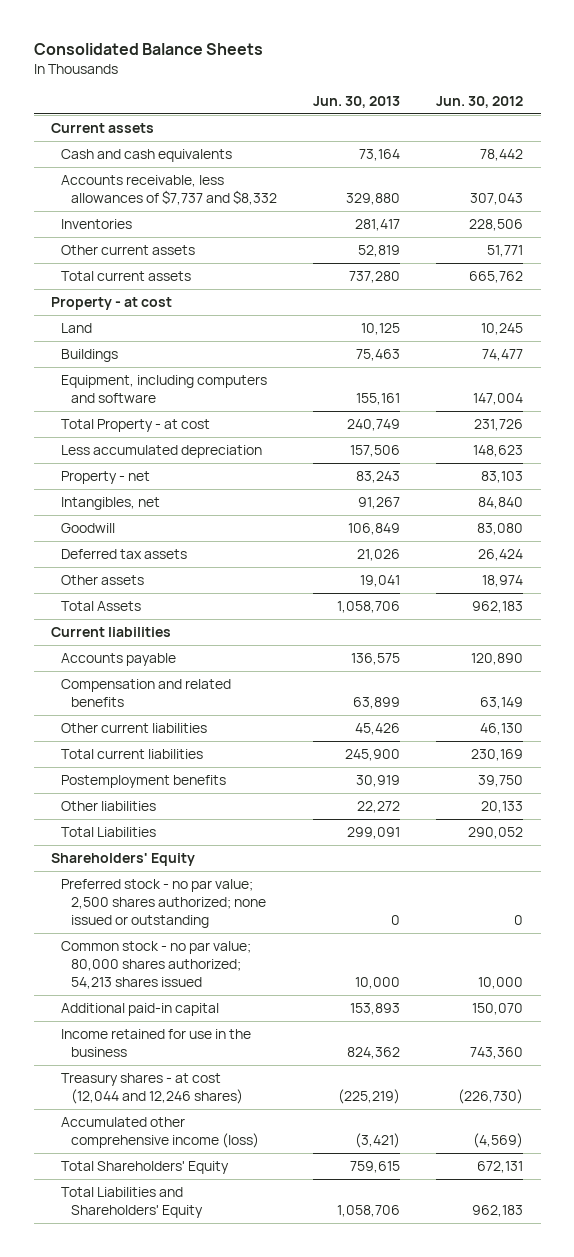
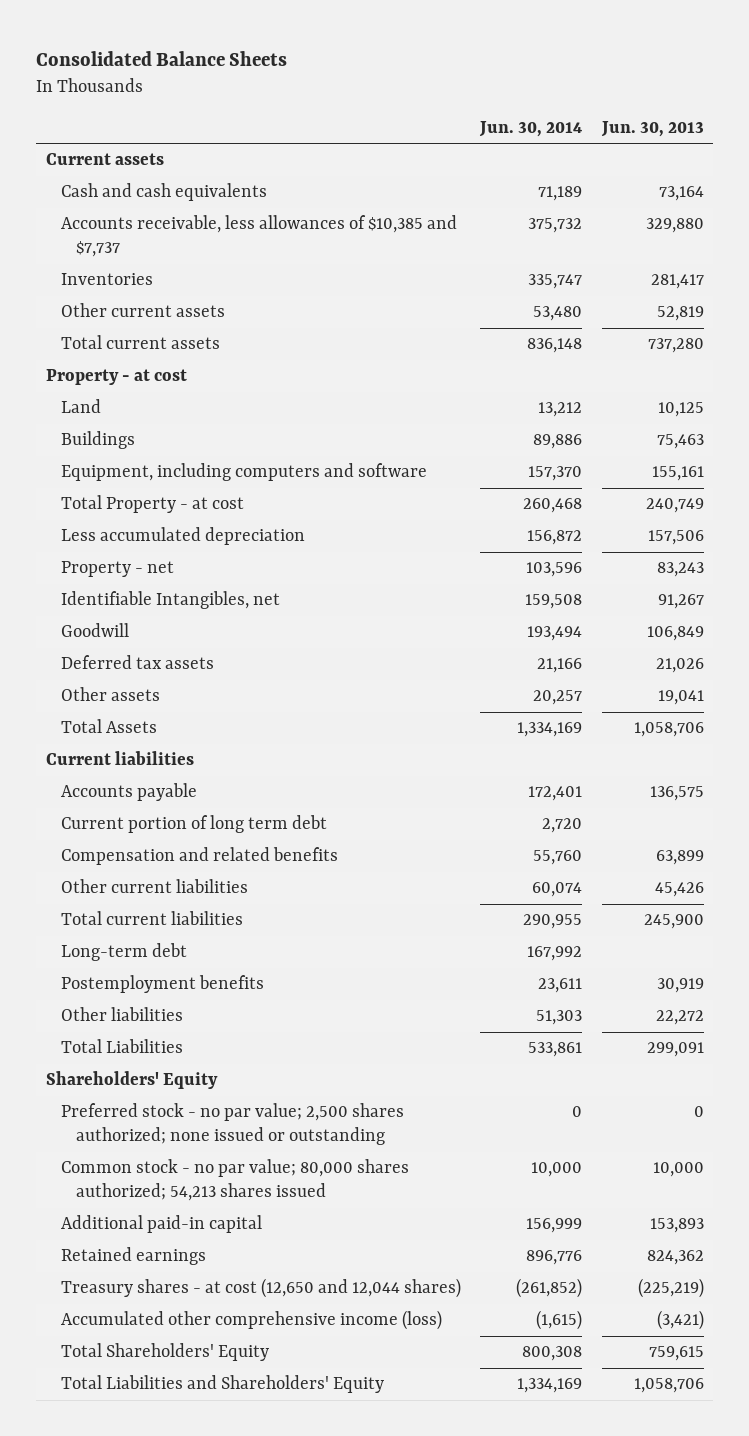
[436,96,524,109] Jun. 30, 2012 -> none
none -> [479,120,583,137] Jun. 30, 2014
[61,174,278,206] Accounts receivable, less allowances of $7,737 and $8,332 -> [60,215,457,258] Accounts receivable, less allowances of $10,385 and $7,737
[61,496,161,510] Intangibles, net -> [60,591,280,610] Identifiable Intangibles, net
none -> [60,815,327,834] Current portion of long term debt
none -> [60,943,187,962] Long-term debt
[61,1028,252,1058] Income retained for use in the business -> [60,1247,206,1266] Retained earnings
[61,1072,244,1105] Treasury shares - at cost (12,044 and 12,246 shares) -> [60,1278,461,1299] Treasury shares - at cost (12,650 and 12,044 shares)

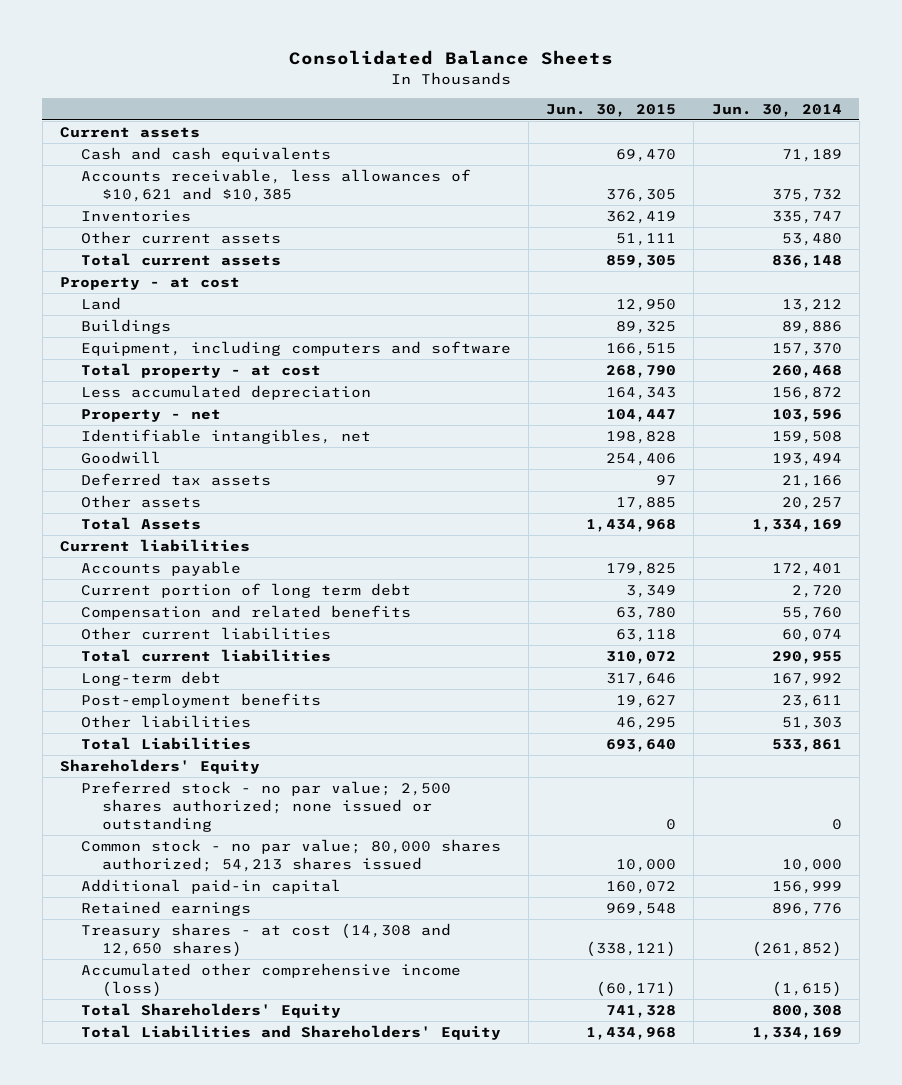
[600,120,704,137] Jun. 30, 2013 -> none
none -> [546,103,677,117] Jun. 30, 2015
[60,215,457,258] Accounts receivable, less allowances of $10,385 and $7,737 -> [81,169,472,202] Accounts receivable, less allowances of $10,621 and $10,385
[60,495,244,514] Total Property - at cost -> [81,363,322,379] Total property - at cost
[60,591,280,610] Identifiable Intangibles, net -> [81,429,372,445] Identifiable intangibles, net
[60,975,264,994] Postemployment benefits -> [81,693,322,709] Post-employment benefits
[60,1278,461,1299] Treasury shares - at cost (12,650 and 12,044 shares) -> [81,923,452,957] Treasury shares - at cost (14,308 and 12,650 shares)

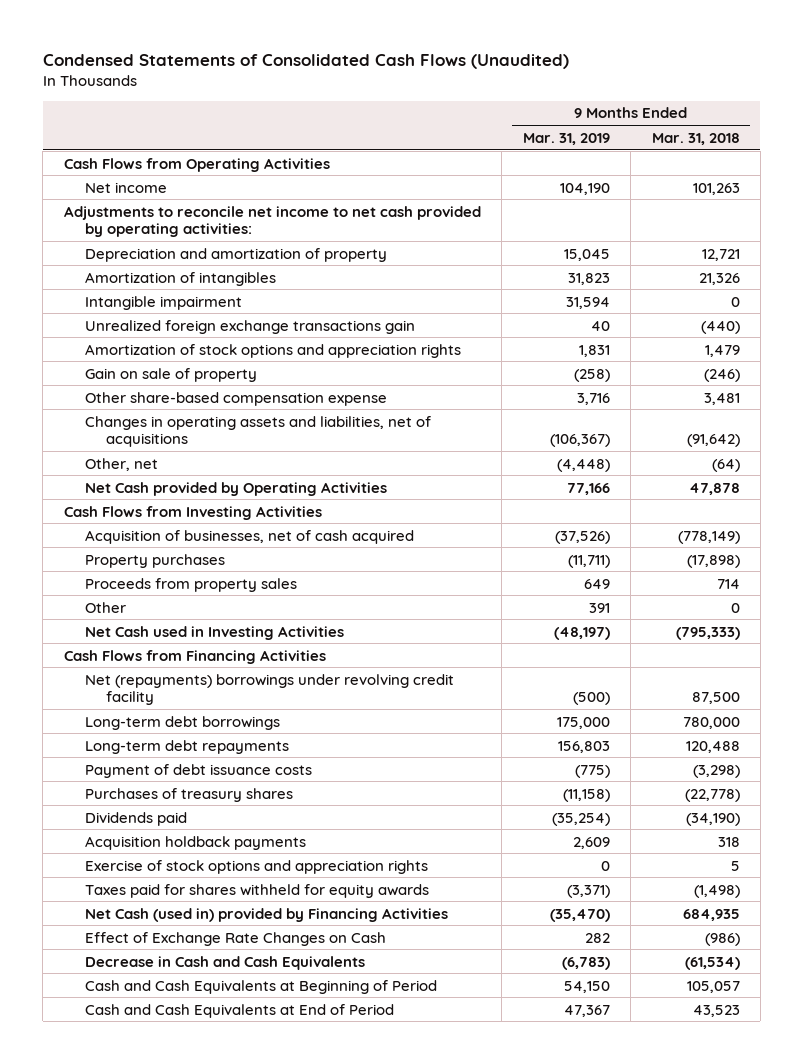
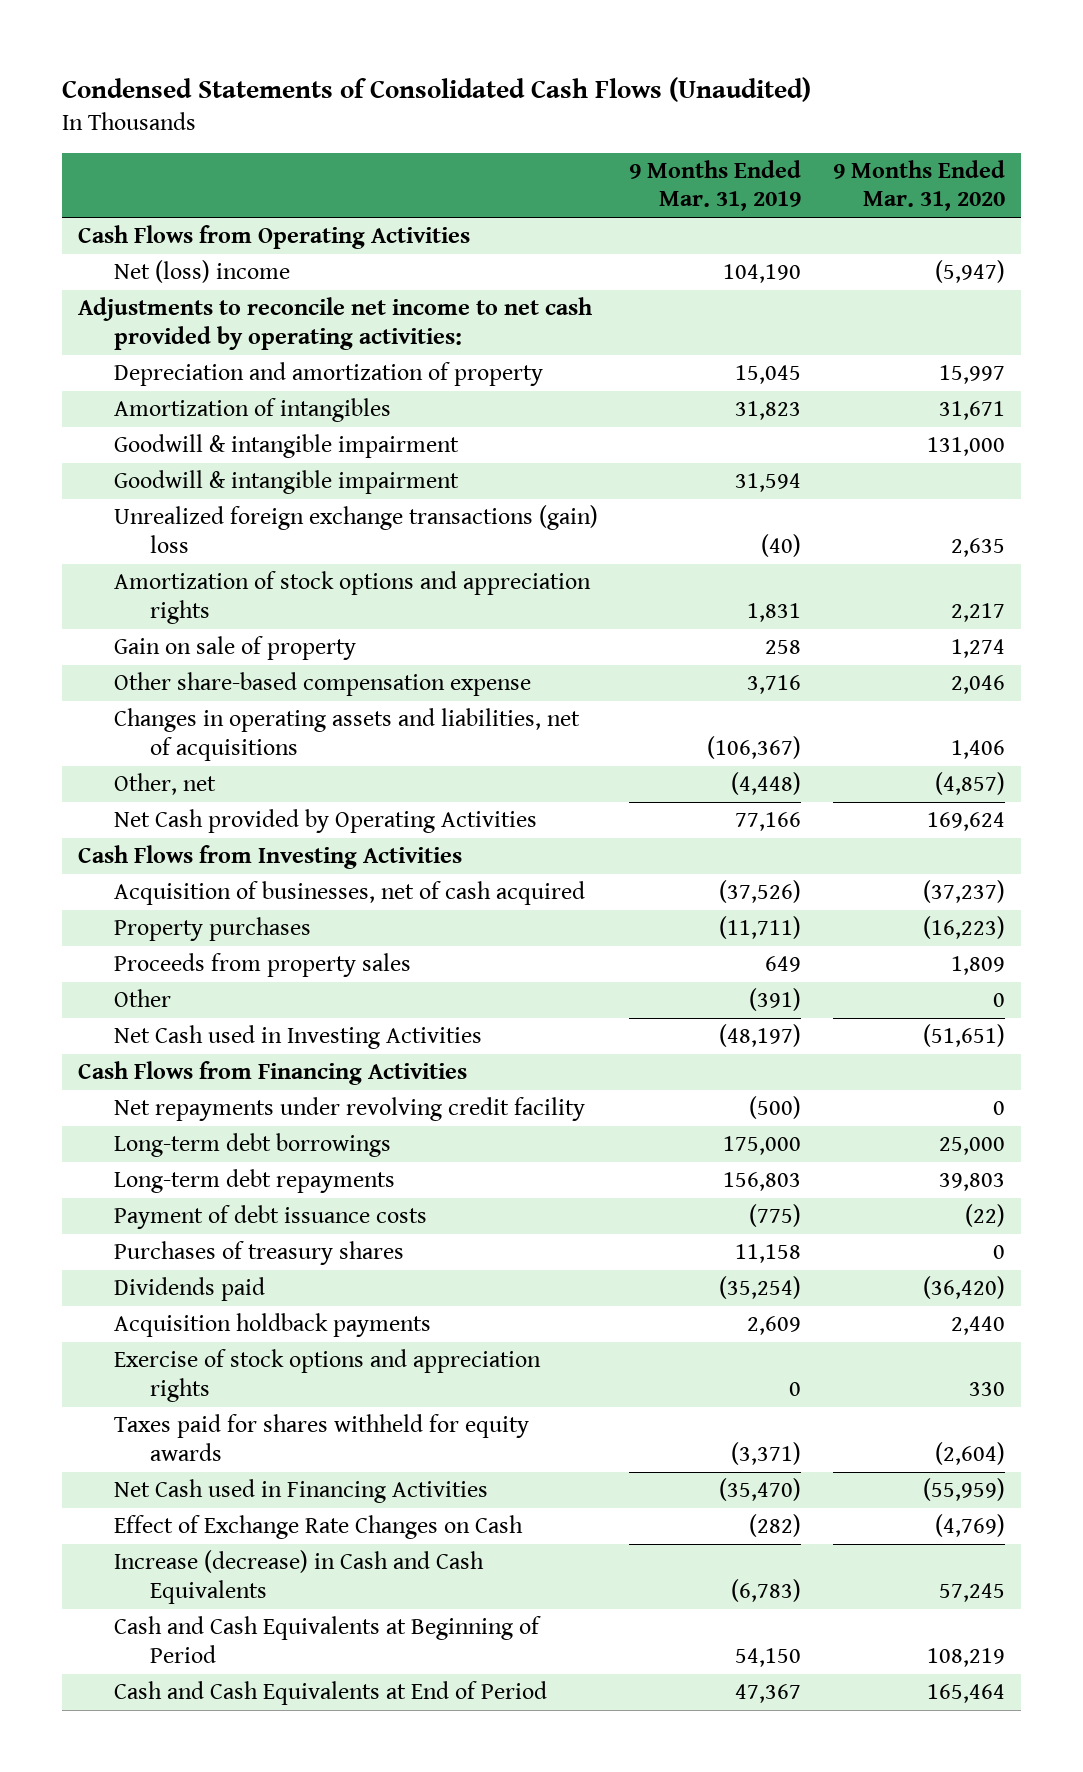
[651,132,740,145] Mar. 31, 2018 -> none
none -> [832,160,1005,212] 9 Months Ended Mar. 31, 2020
[85,181,168,193] Net income -> [113,260,290,284] Net (loss) income
none -> [113,434,459,459] Goodwill & intangible impairment
[85,295,243,310] Intangible impairment -> [113,470,459,495] Goodwill & intangible impairment
[85,319,416,334] Unrealized foreign exchange transactions gain -> [113,505,598,553] Unrealized foreign exchange transactions (gain) loss
[590,320,610,331] 40 -> [761,533,802,557] (40)
[573,368,610,382] (258) -> [765,640,802,655] 258
[588,602,610,613] 391 -> [749,988,802,1012] (391)
[85,673,455,705] Net (repayments) borrowings under revolving credit facility -> [113,1097,585,1122] Net repayments under revolving credit facility
[562,788,610,802] (11,158) -> [735,1244,802,1264] 11,158
[85,907,449,922] Net Cash (used in) provided by Financing Activities -> [113,1479,488,1504] Net Cash used in Financing Activities
[584,932,610,943] 282 -> [749,1514,802,1538] (282)
[85,955,366,970] Decrease in Cash and Cash Equivalents -> [113,1550,484,1604] Increase (decrease) in Cash and Cash Equivalents

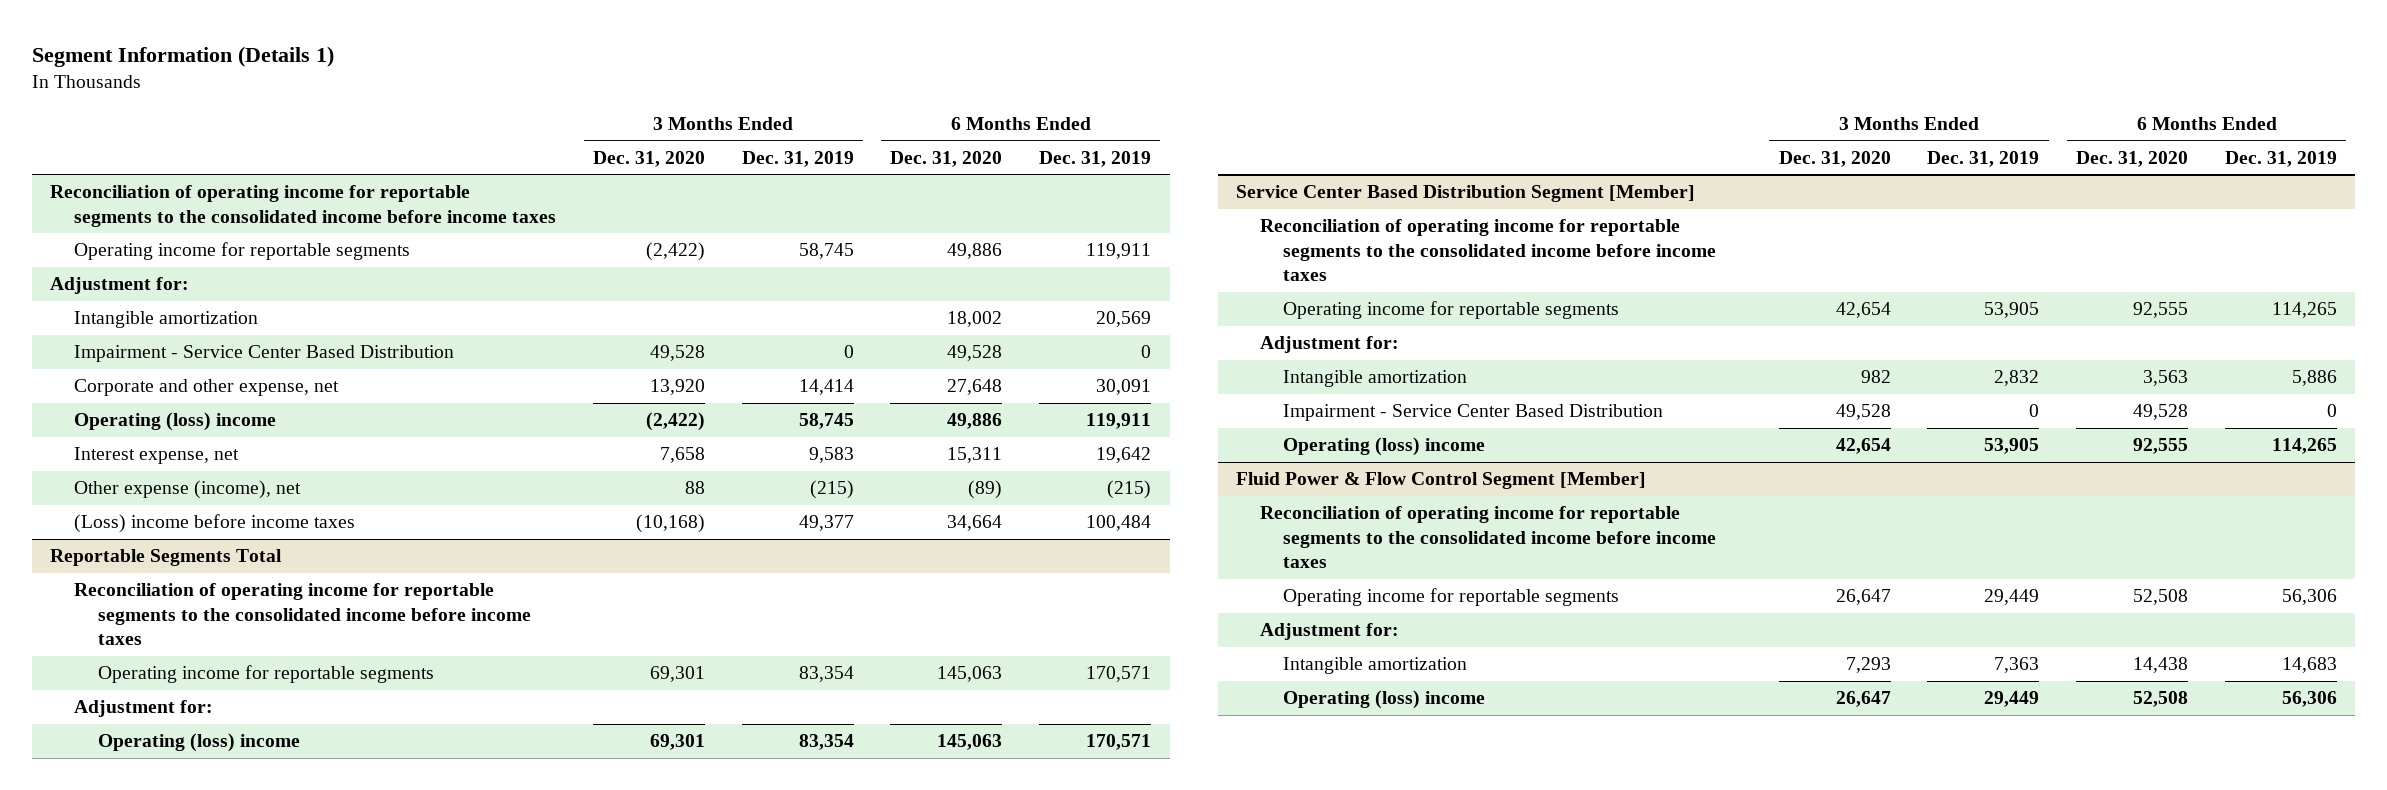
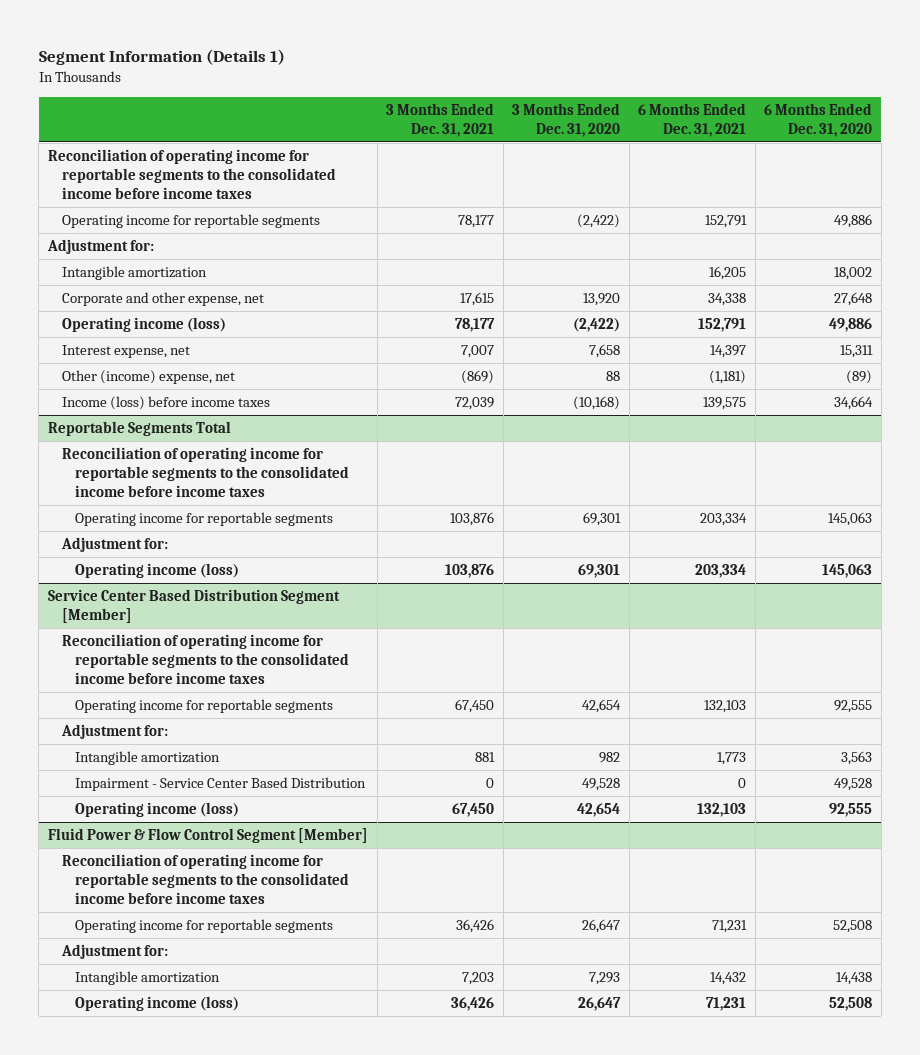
[741,150,854,167] Dec. 31, 2019 -> none
[1039,150,1152,167] Dec. 31, 2019 -> none
none -> [386,103,495,138] 3 Months Ended Dec. 31, 2021
none -> [638,103,747,138] 6 Months Ended Dec. 31, 2021
[74,345,455,363] Impairment - Service Center Based Distribution -> none
[74,412,277,432] Operating (loss) income -> [61,317,226,333] Operating income (loss)
[74,480,302,500] Other expense (income), net -> [61,370,235,385] Other (income) expense, net
[74,514,356,534] (Loss) income before income taxes -> [61,396,270,411] Income (loss) before income taxes
[97,733,300,753] Operating (loss) income -> [74,563,239,579] Operating income (loss)
[1283,437,1486,457] Operating (loss) income -> [74,802,239,818] Operating income (loss)
[1283,690,1486,710] Operating (loss) income -> [74,996,239,1012] Operating income (loss)

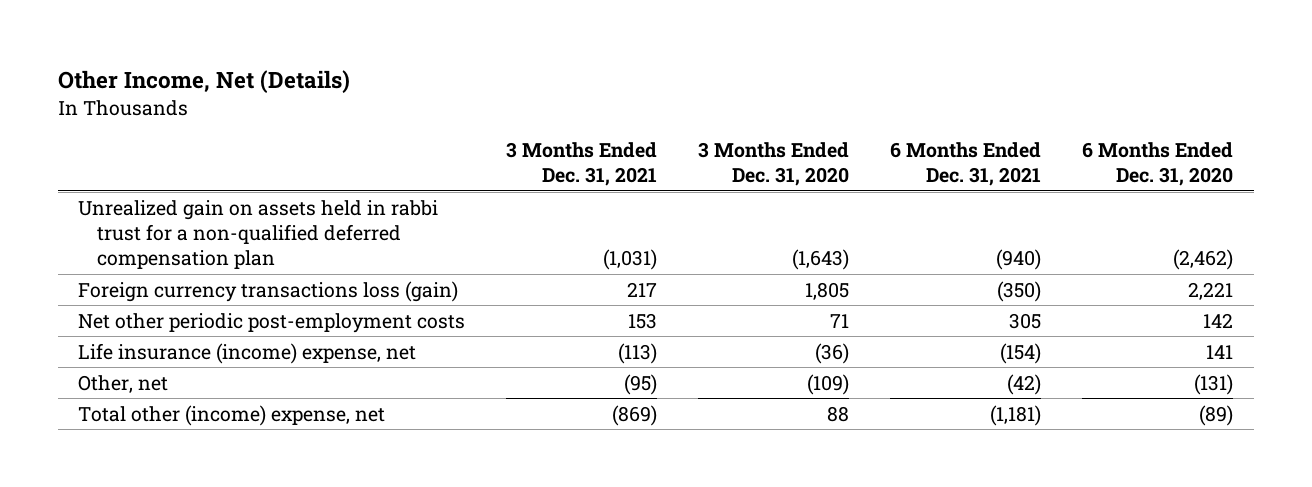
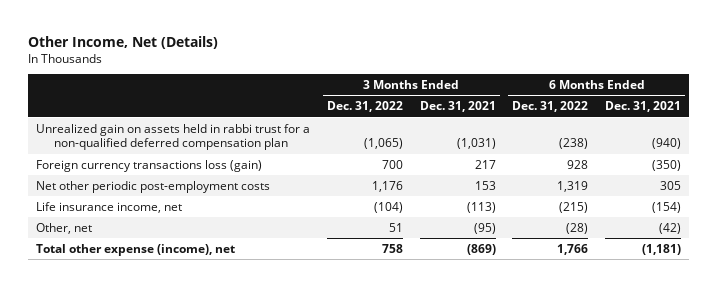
[698,141,850,187] 3 Months Ended Dec. 31, 2020 -> none
[1082,141,1234,187] 6 Months Ended Dec. 31, 2020 -> none
none -> [327,101,404,113] Dec. 31, 2022
none -> [512,101,589,113] Dec. 31, 2022
[78,342,417,364] Life insurance (income) expense, net -> [36,201,183,213] Life insurance income, net
[78,404,386,426] Total other (income) expense, net -> [36,243,236,256] Total other expense (income), net

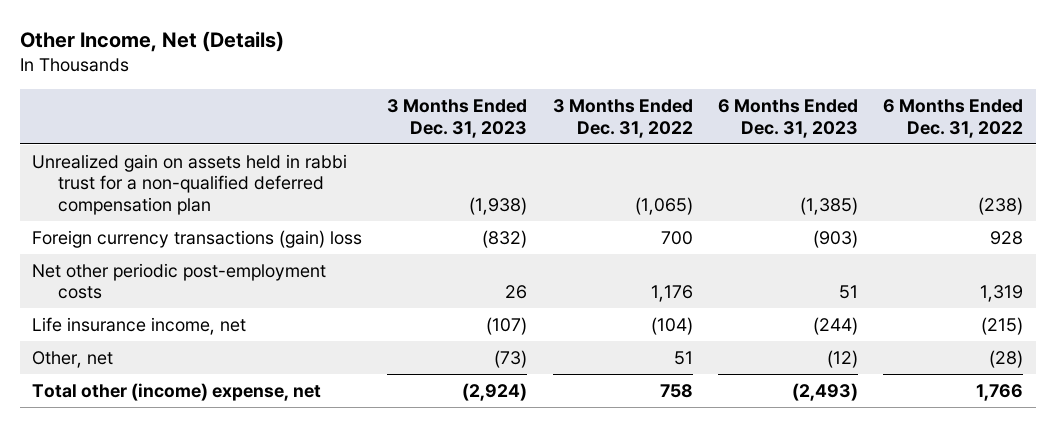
[419,101,496,113] Dec. 31, 2021 -> none
[604,101,681,113] Dec. 31, 2021 -> none
none -> [387,99,528,138] 3 Months Ended Dec. 31, 2023
none -> [718,99,859,138] 6 Months Ended Dec. 31, 2023
[36,159,263,172] Foreign currency transactions loss (gain) -> [32,229,363,248] Foreign currency transactions (gain) loss
[36,243,236,256] Total other expense (income), net -> [32,382,322,401] Total other (income) expense, net

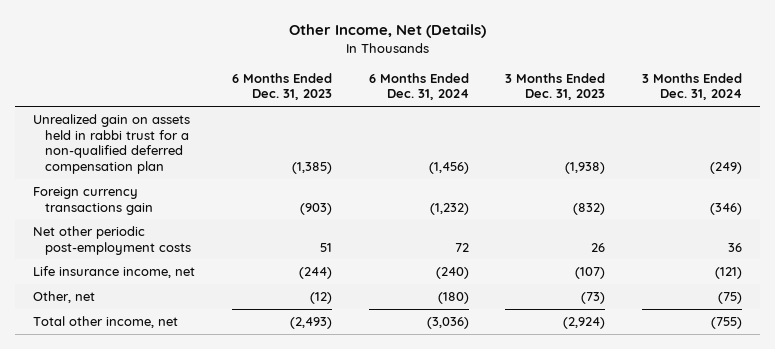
[552,99,693,138] 3 Months Ended Dec. 31, 2022 -> none
[883,99,1024,138] 6 Months Ended Dec. 31, 2022 -> none
none -> [368,72,469,101] 6 Months Ended Dec. 31, 2024
none -> [641,72,742,101] 3 Months Ended Dec. 31, 2024
[32,229,363,248] Foreign currency transactions (gain) loss -> [33,186,154,215] Foreign currency transactions gain
[32,382,322,401] Total other (income) expense, net -> [33,315,179,328] Total other income, net

